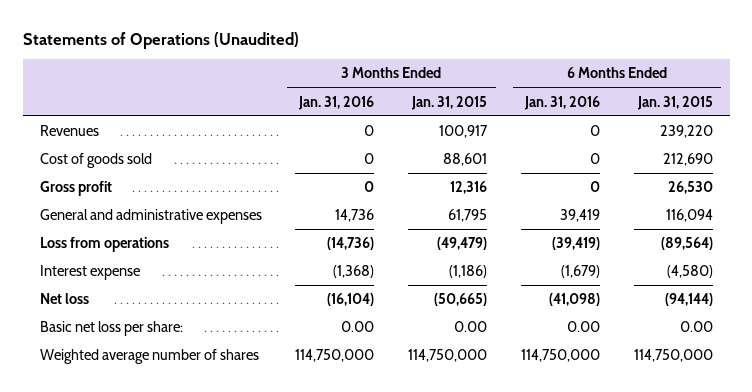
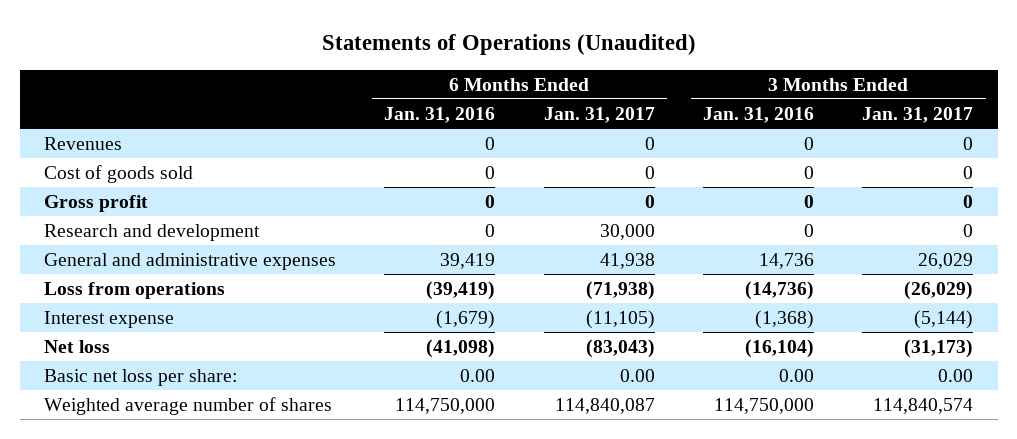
[411,95,488,110] Jan. 31, 2015 -> none
[636,95,713,110] Jan. 31, 2015 -> none
none -> [543,106,655,123] Jan. 31, 2017
none -> [862,106,974,123] Jan. 31, 2017
none -> [43,223,260,241] Research and development

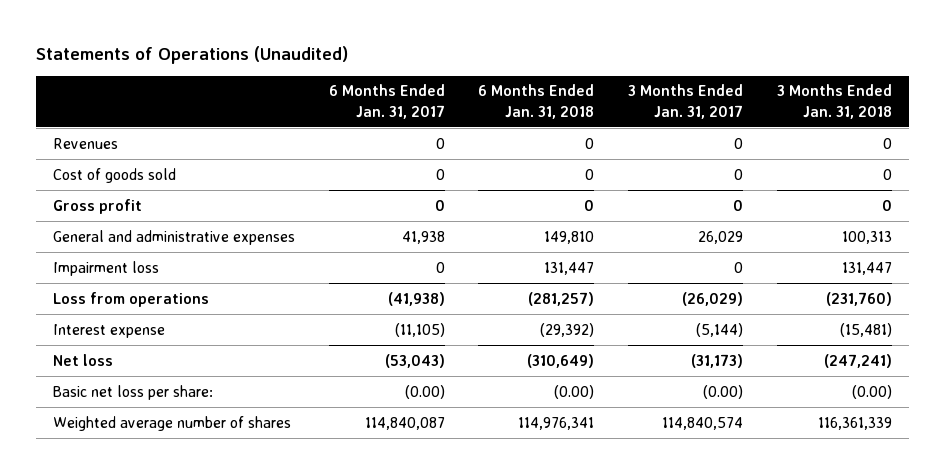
[384,106,496,123] Jan. 31, 2016 -> none
[703,106,815,123] Jan. 31, 2016 -> none
none -> [478,84,595,119] 6 Months Ended Jan. 31, 2018
none -> [776,84,892,119] 3 Months Ended Jan. 31, 2018
[43,223,260,241] Research and development -> none
none -> [53,260,160,276] Impairment loss
[585,280,655,300] (71,938) -> [387,291,445,306] (41,938)
[585,338,655,358] (83,043) -> [384,353,445,368] (53,043)
[619,368,655,382] 0.00 -> [404,384,445,399] (0.00)
[938,368,974,382] 0.00 -> [703,384,744,399] (0.00)

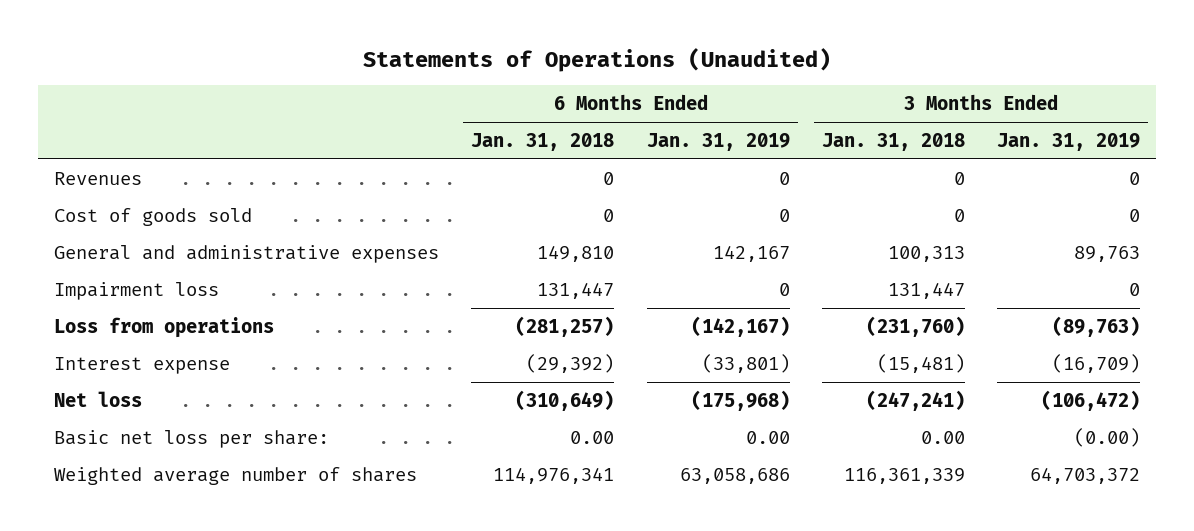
[328,84,445,119] 6 Months Ended Jan. 31, 2017 -> none
[628,84,744,119] 3 Months Ended Jan. 31, 2017 -> none
none -> [646,133,790,152] Jan. 31, 2019
none -> [997,133,1141,152] Jan. 31, 2019
[53,198,143,214] Gross profit -> none
[554,384,595,399] (0.00) -> [570,430,615,444] 0.00
[851,384,892,399] (0.00) -> [920,430,965,444] 0.00

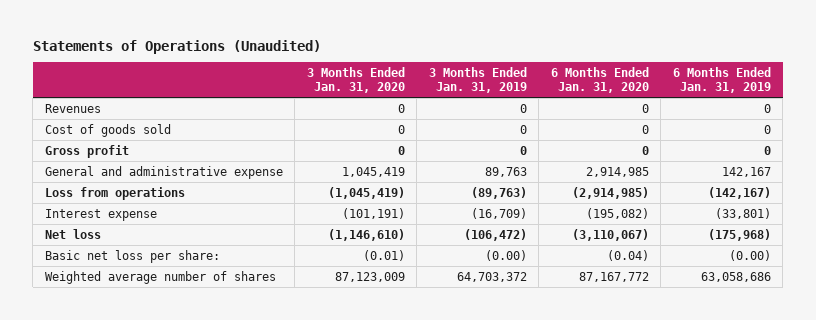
[471,133,615,152] Jan. 31, 2018 -> none
[821,133,965,152] Jan. 31, 2018 -> none
none -> [306,67,405,93] 3 Months Ended Jan. 31, 2020
none -> [550,67,649,93] 6 Months Ended Jan. 31, 2020
[54,281,220,300] Impairment loss -> none
none -> [44,144,129,158] Gross profit
[54,244,440,263] General and administrative expenses -> [44,165,283,179] General and administrative expense
[745,430,790,444] 0.00 -> [728,249,771,261] (0.00)

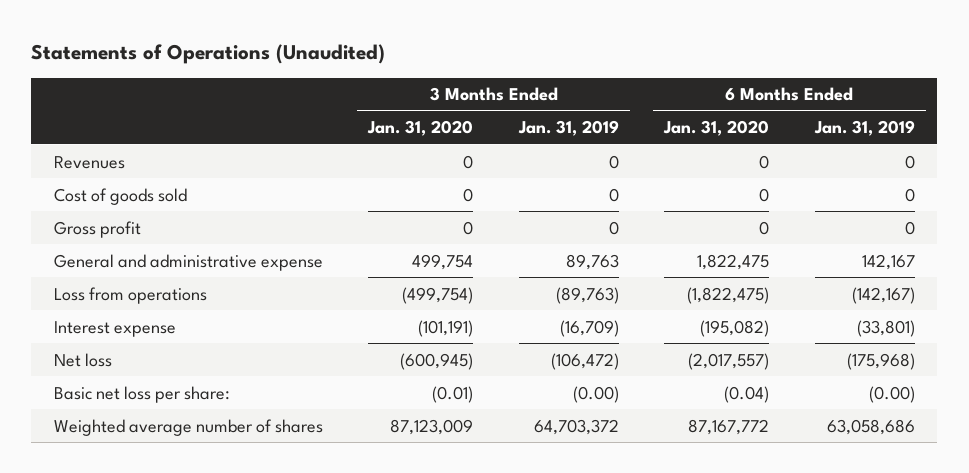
[341,166,405,177] 1,045,419 -> [412,253,474,270] 499,754
[585,166,649,177] 2,914,985 -> [697,253,770,270] 1,822,475
[327,186,405,199] (1,045,419) -> [402,286,474,304] (499,754)
[571,186,649,199] (2,914,985) -> [687,286,770,304] (1,822,475)
[327,228,405,241] (1,146,610) -> [400,352,474,370] (600,945)
[571,228,649,241] (3,110,067) -> [688,352,770,370] (2,017,557)

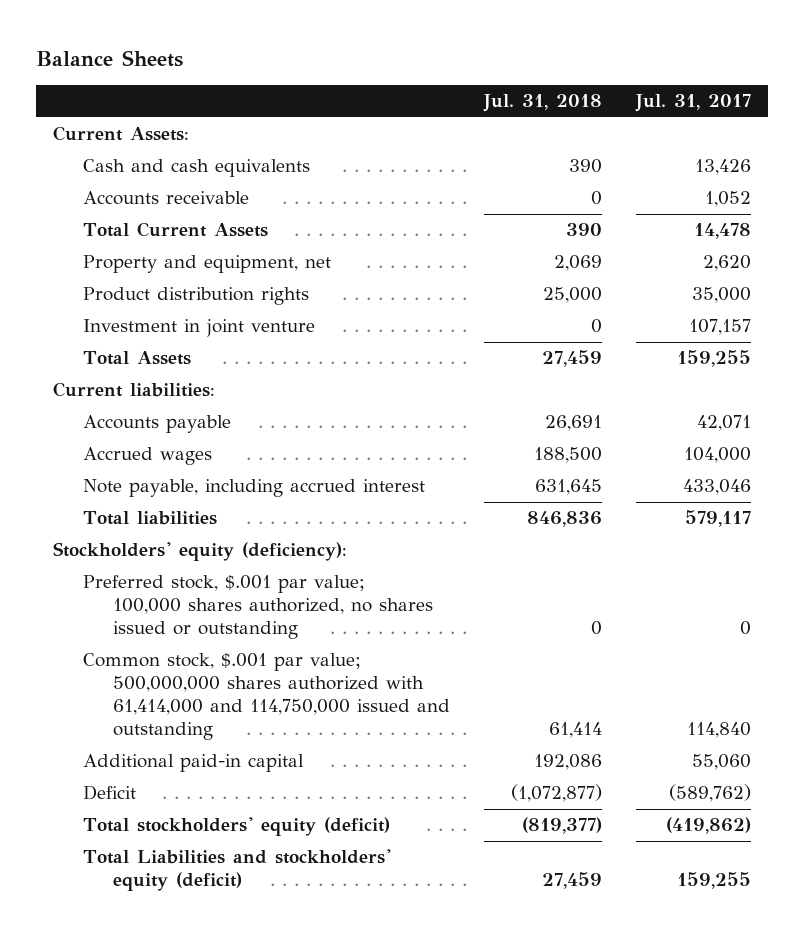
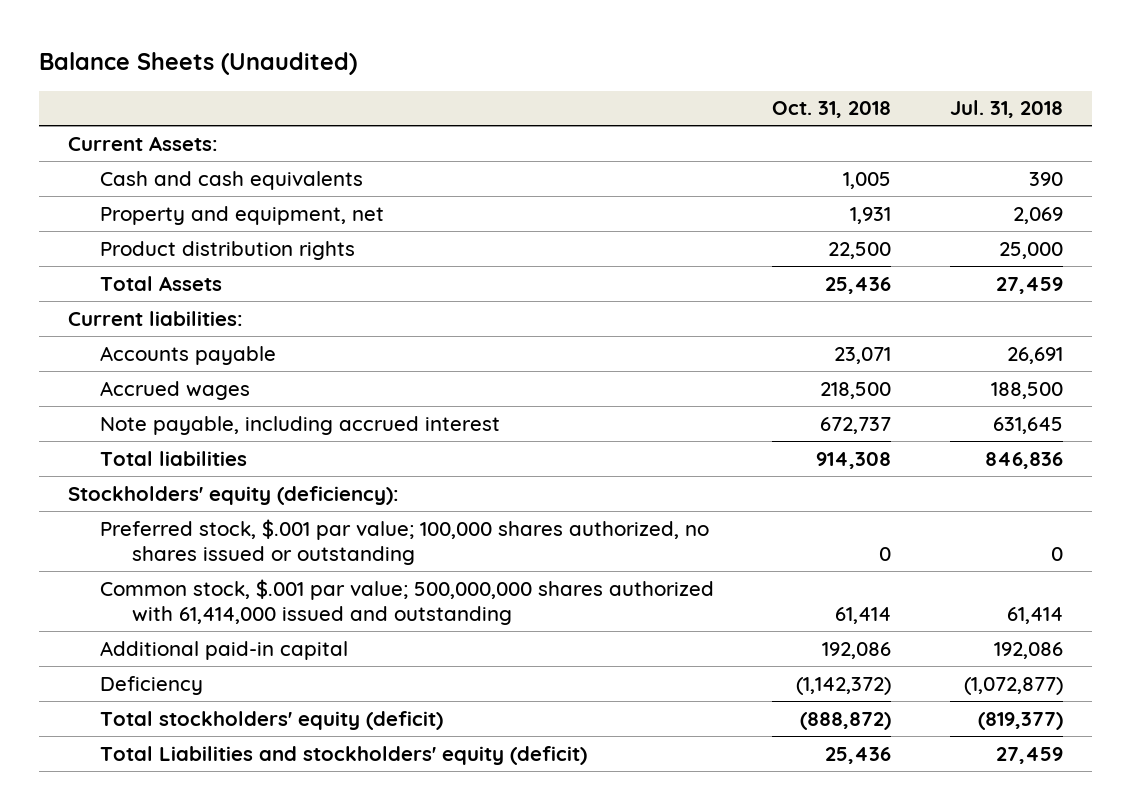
[36,49,184,67] Balance Sheets -> [38,52,357,76] Balance Sheets (Unaudited)
[634,94,751,113] Jul. 31, 2017 -> none
none -> [772,101,892,119] Oct. 31, 2018
[83,191,250,206] Accounts receivable -> none
[83,222,269,238] Total Current Assets -> none
[83,319,316,338] Investment in joint venture -> none
[83,653,450,741] Common stock, $.001 par value; 500,000,000 shares authorized with 61,414,000 and 114,750,000 issued and outstanding -> [99,578,714,626] Common stock, $.001 par value; 500,000,000 shares authorized with 61,414,000 issued and outstanding
[83,785,137,801] Deficit -> [99,675,203,695] Deficiency

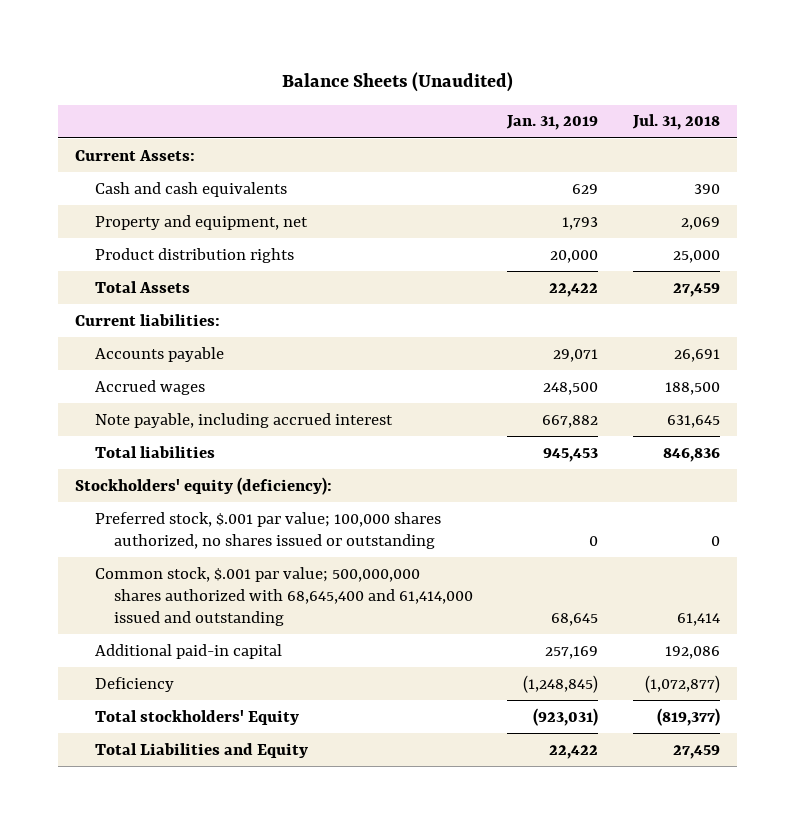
[772,101,892,119] Oct. 31, 2018 -> none
none -> [506,115,599,131] Jan. 31, 2019
[99,578,714,626] Common stock, $.001 par value; 500,000,000 shares authorized with 61,414,000 issued and outstanding -> [94,566,473,626] Common stock, $.001 par value; 500,000,000 shares authorized with 68,645,400 and 61,414,000 issued and outstanding
[99,710,443,730] Total stockholders' equity (deficit) -> [94,709,299,725] Total stockholders' Equity
[99,745,587,765] Total Liabilities and stockholders' equity (deficit) -> [94,742,308,758] Total Liabilities and Equity

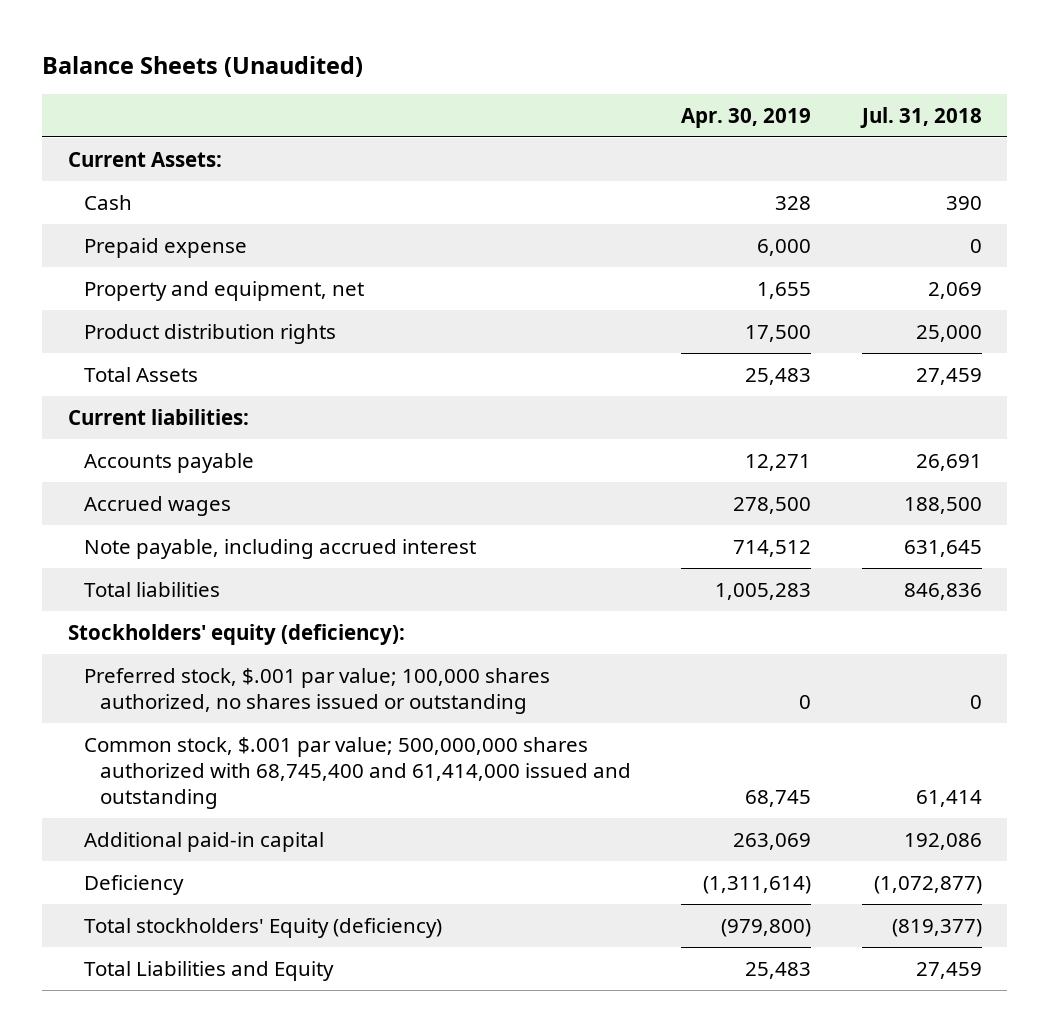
[506,115,599,131] Jan. 31, 2019 -> none
none -> [681,107,812,128] Apr. 30, 2019
[94,181,287,197] Cash and cash equivalents -> none
none -> [83,194,132,210] Cash
none -> [83,237,247,258] Prepaid expense
[94,566,473,626] Common stock, $.001 par value; 500,000,000 shares authorized with 68,645,400 and 61,414,000 issued and outstanding -> [83,736,631,810] Common stock, $.001 par value; 500,000,000 shares authorized with 68,745,400 and 61,414,000 issued and outstanding
[94,709,299,725] Total stockholders' Equity -> [83,917,442,938] Total stockholders' Equity (deficiency)

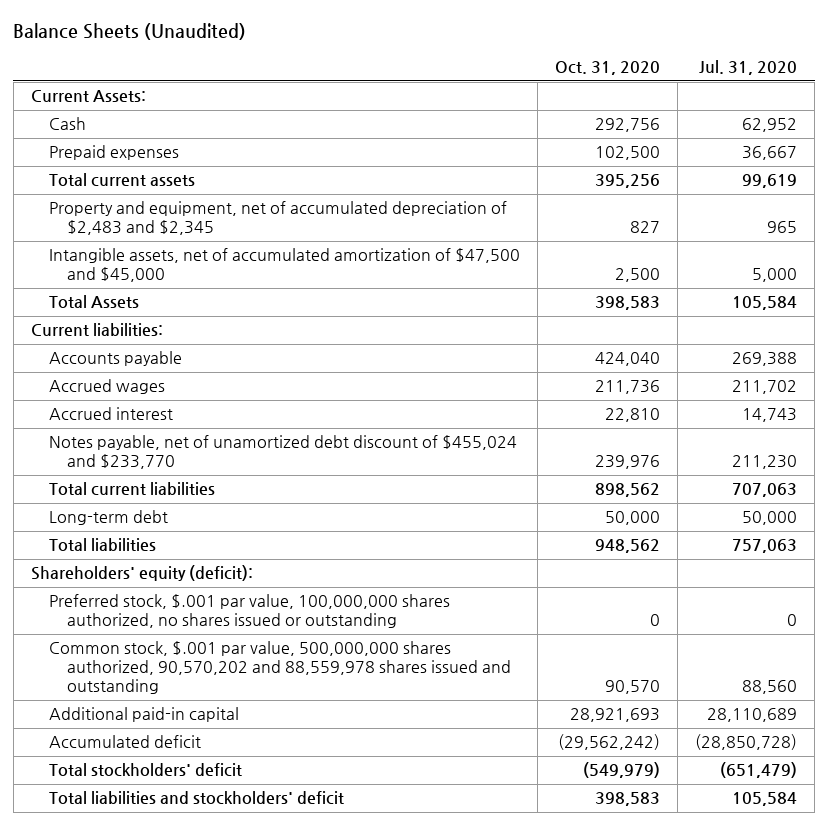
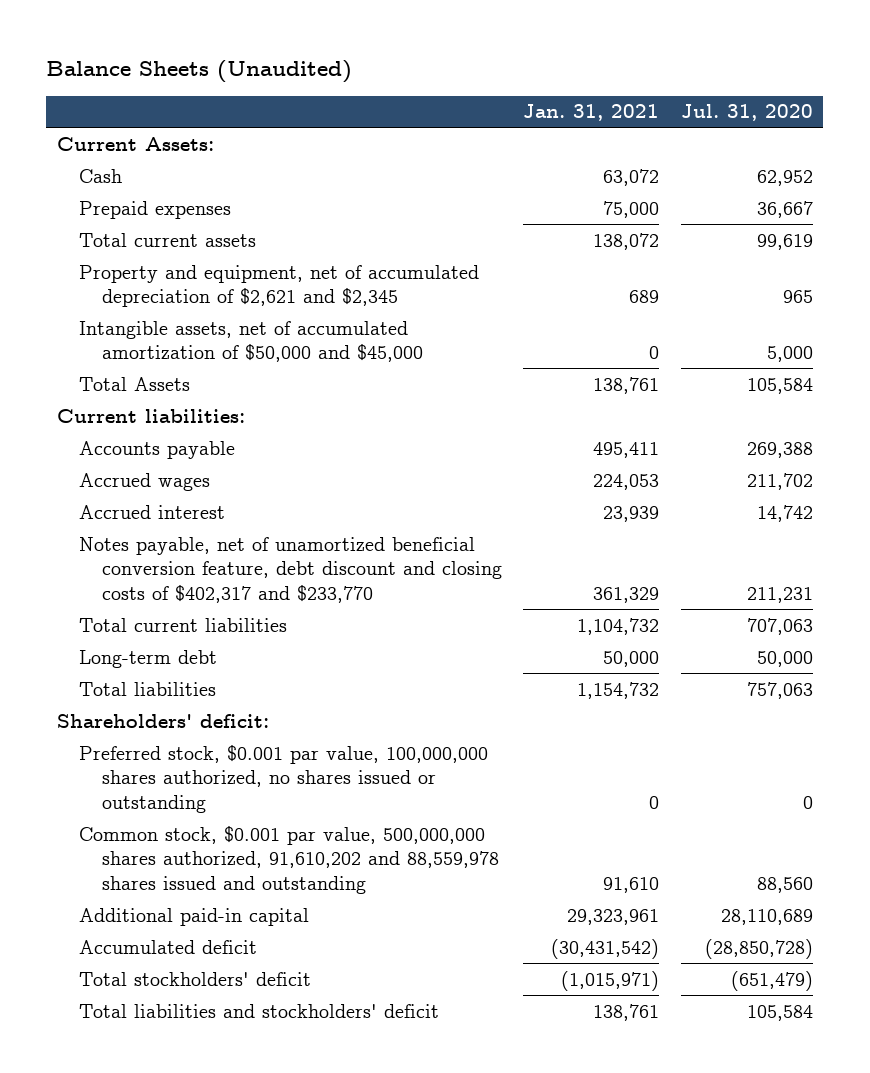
[555,61,661,76] Oct. 31, 2020 -> none
none -> [523,104,660,122] Jan. 31, 2021
[48,201,507,236] Property and equipment, net of accumulated depreciation of $2,483 and $2,345 -> [79,264,480,308] Property and equipment, net of accumulated depreciation of $2,621 and $2,345
[48,248,520,283] Intangible assets, net of accumulated amortization of $47,500 and $45,000 -> [79,320,423,363] Intangible assets, net of accumulated amortization of $50,000 and $45,000
[742,408,798,423] 14,743 -> [756,504,813,522] 14,742
[48,435,517,470] Notes payable, net of unamortized debt discount of $455,024 and $233,770 -> [79,536,502,603] Notes payable, net of unamortized beneficial conversion feature, debt discount and closing costs of $402,317 and $233,770
[732,455,798,470] 211,230 -> [746,586,813,603] 211,231
[30,565,253,582] Shareholders' equity (deficit): -> [57,713,270,728] Shareholders' deficit:
[48,594,450,629] Preferred stock, $.001 par value, 100,000,000 shares authorized, no shares issued or outstanding -> [79,744,489,813] Preferred stock, $0.001 par value, 100,000,000 shares authorized, no shares issued or outstanding
[48,641,512,694] Common stock, $.001 par value, 500,000,000 shares authorized, 90,570,202 and 88,559,978 shares issued and outstanding -> [79,825,499,894] Common stock, $0.001 par value, 500,000,000 shares authorized, 91,610,202 and 88,559,978 shares issued and outstanding

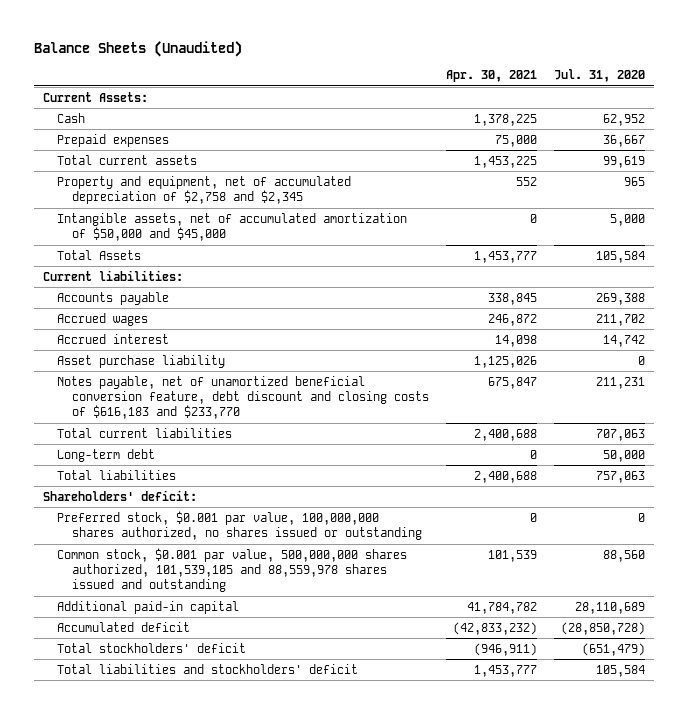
[523,104,660,122] Jan. 31, 2021 -> none
none -> [446,70,538,83] Apr. 30, 2021
[79,264,480,308] Property and equipment, net of accumulated depreciation of $2,621 and $2,345 -> [57,175,352,205] Property and equipment, net of accumulated depreciation of $2,758 and $2,345
none -> [57,354,226,368] Asset purchase liability
[79,536,502,603] Notes payable, net of unamortized beneficial conversion feature, debt discount and closing costs of $402,317 and $233,770 -> [57,375,430,420] Notes payable, net of unamortized beneficial conversion feature, debt discount and closing costs of $616,183 and $233,770
[79,825,499,894] Common stock, $0.001 par value, 500,000,000 shares authorized, 91,610,202 and 88,559,978 shares issued and outstanding -> [57,547,408,593] Common stock, $0.001 par value, 500,000,000 shares authorized, 101,539,105 and 88,559,978 shares issued and outstanding

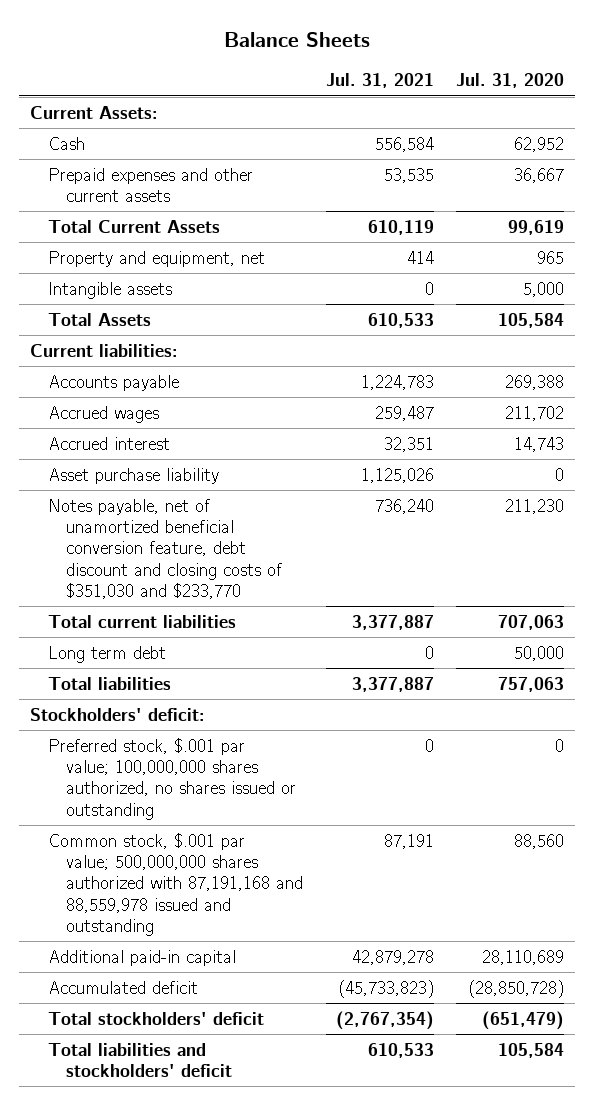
[34,40,243,57] Balance Sheets (Unaudited) -> [224,31,371,47] Balance Sheets
[446,70,538,83] Apr. 30, 2021 -> none
none -> [325,73,434,89] Jul. 31, 2021
[57,212,408,242] Intangible assets, net of accumulated amortization of $50,000 and $45,000 -> none
[57,133,170,147] Prepaid expenses -> [48,167,254,203] Prepaid expenses and other current assets
[57,154,198,165] Total current assets -> [48,219,221,233] Total Current Assets
[57,175,352,205] Property and equipment, net of accumulated depreciation of $2,758 and $2,345 -> [48,250,266,267] Property and equipment, net
none -> [48,281,173,299] Intangible assets
[603,334,646,347] 14,742 -> [513,436,564,452] 14,743
[57,375,430,420] Notes payable, net of unamortized beneficial conversion feature, debt discount and closing costs of $616,183 and $233,770 -> [48,498,283,599] Notes payable, net of unamortized beneficial conversion feature, debt discount and closing costs of $351,030 and $233,770
[596,376,646,389] 211,231 -> [504,498,564,514] 211,230
[57,448,156,462] Long-term debt -> [48,645,167,663] Long term debt
[42,489,197,501] Shareholders' deficit: -> [30,707,206,721] Stockholders' deficit:
[57,510,423,541] Preferred stock, $0.001 par value, 100,000,000 shares authorized, no shares issued or outstanding -> [48,737,297,820] Preferred stock, $.001 par value; 100,000,000 shares authorized, no shares issued or outstanding
[57,547,408,593] Common stock, $0.001 par value, 500,000,000 shares authorized, 101,539,105 and 88,559,978 shares issued and outstanding -> [48,832,304,936] Common stock, $.001 par value; 500,000,000 shares authorized with 87,191,168 and 88,559,978 issued and outstanding

